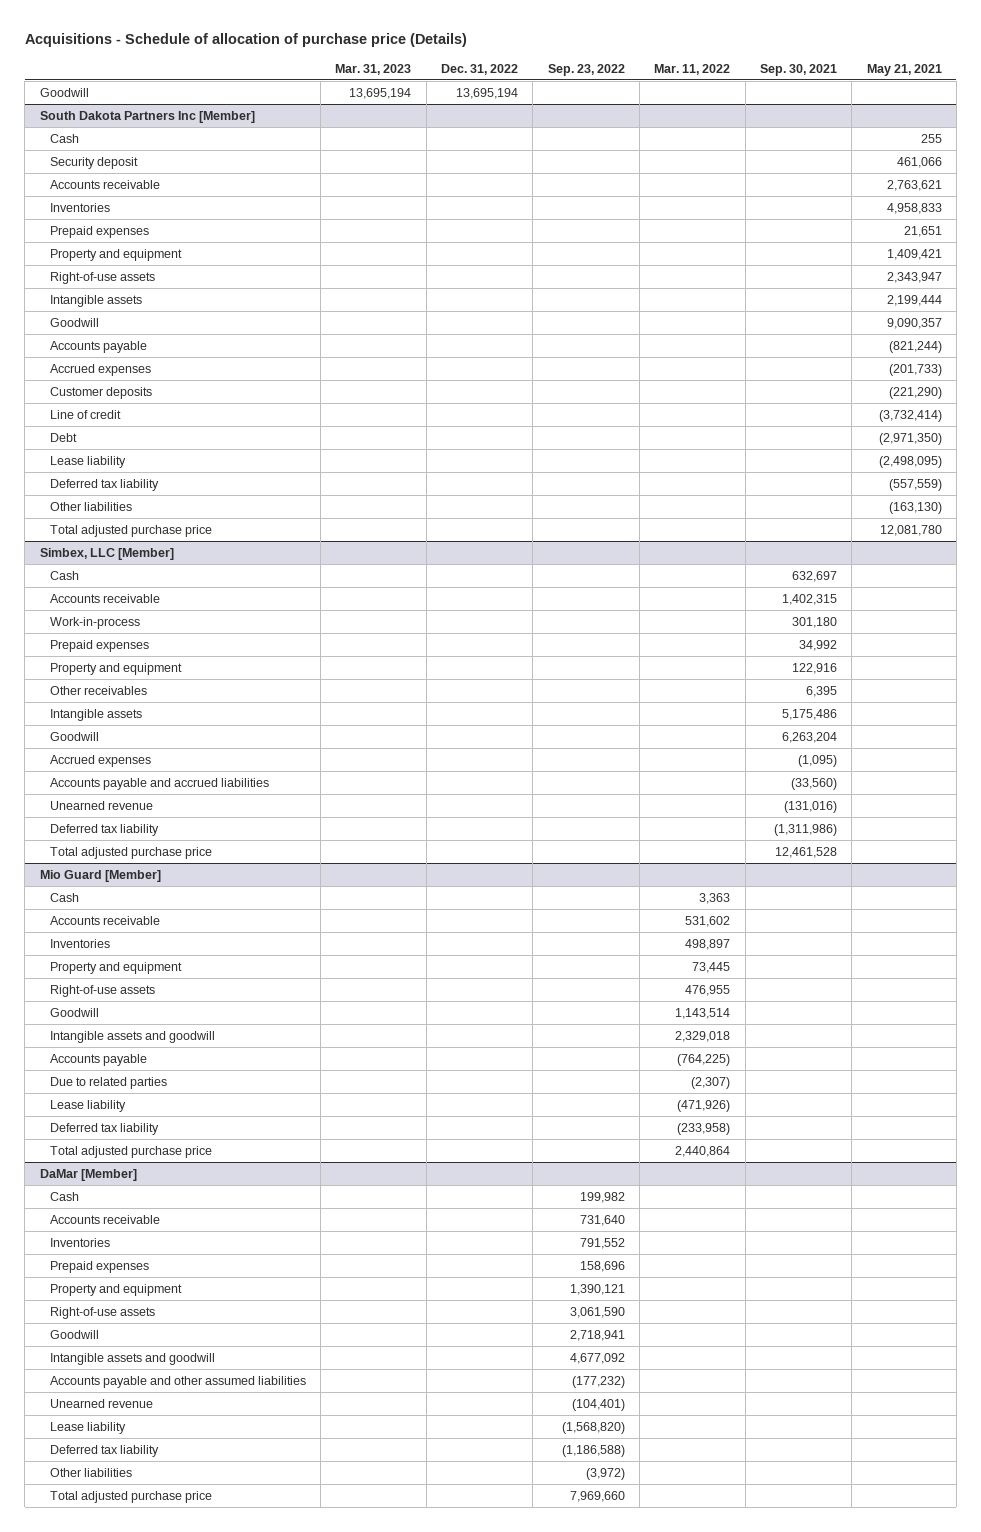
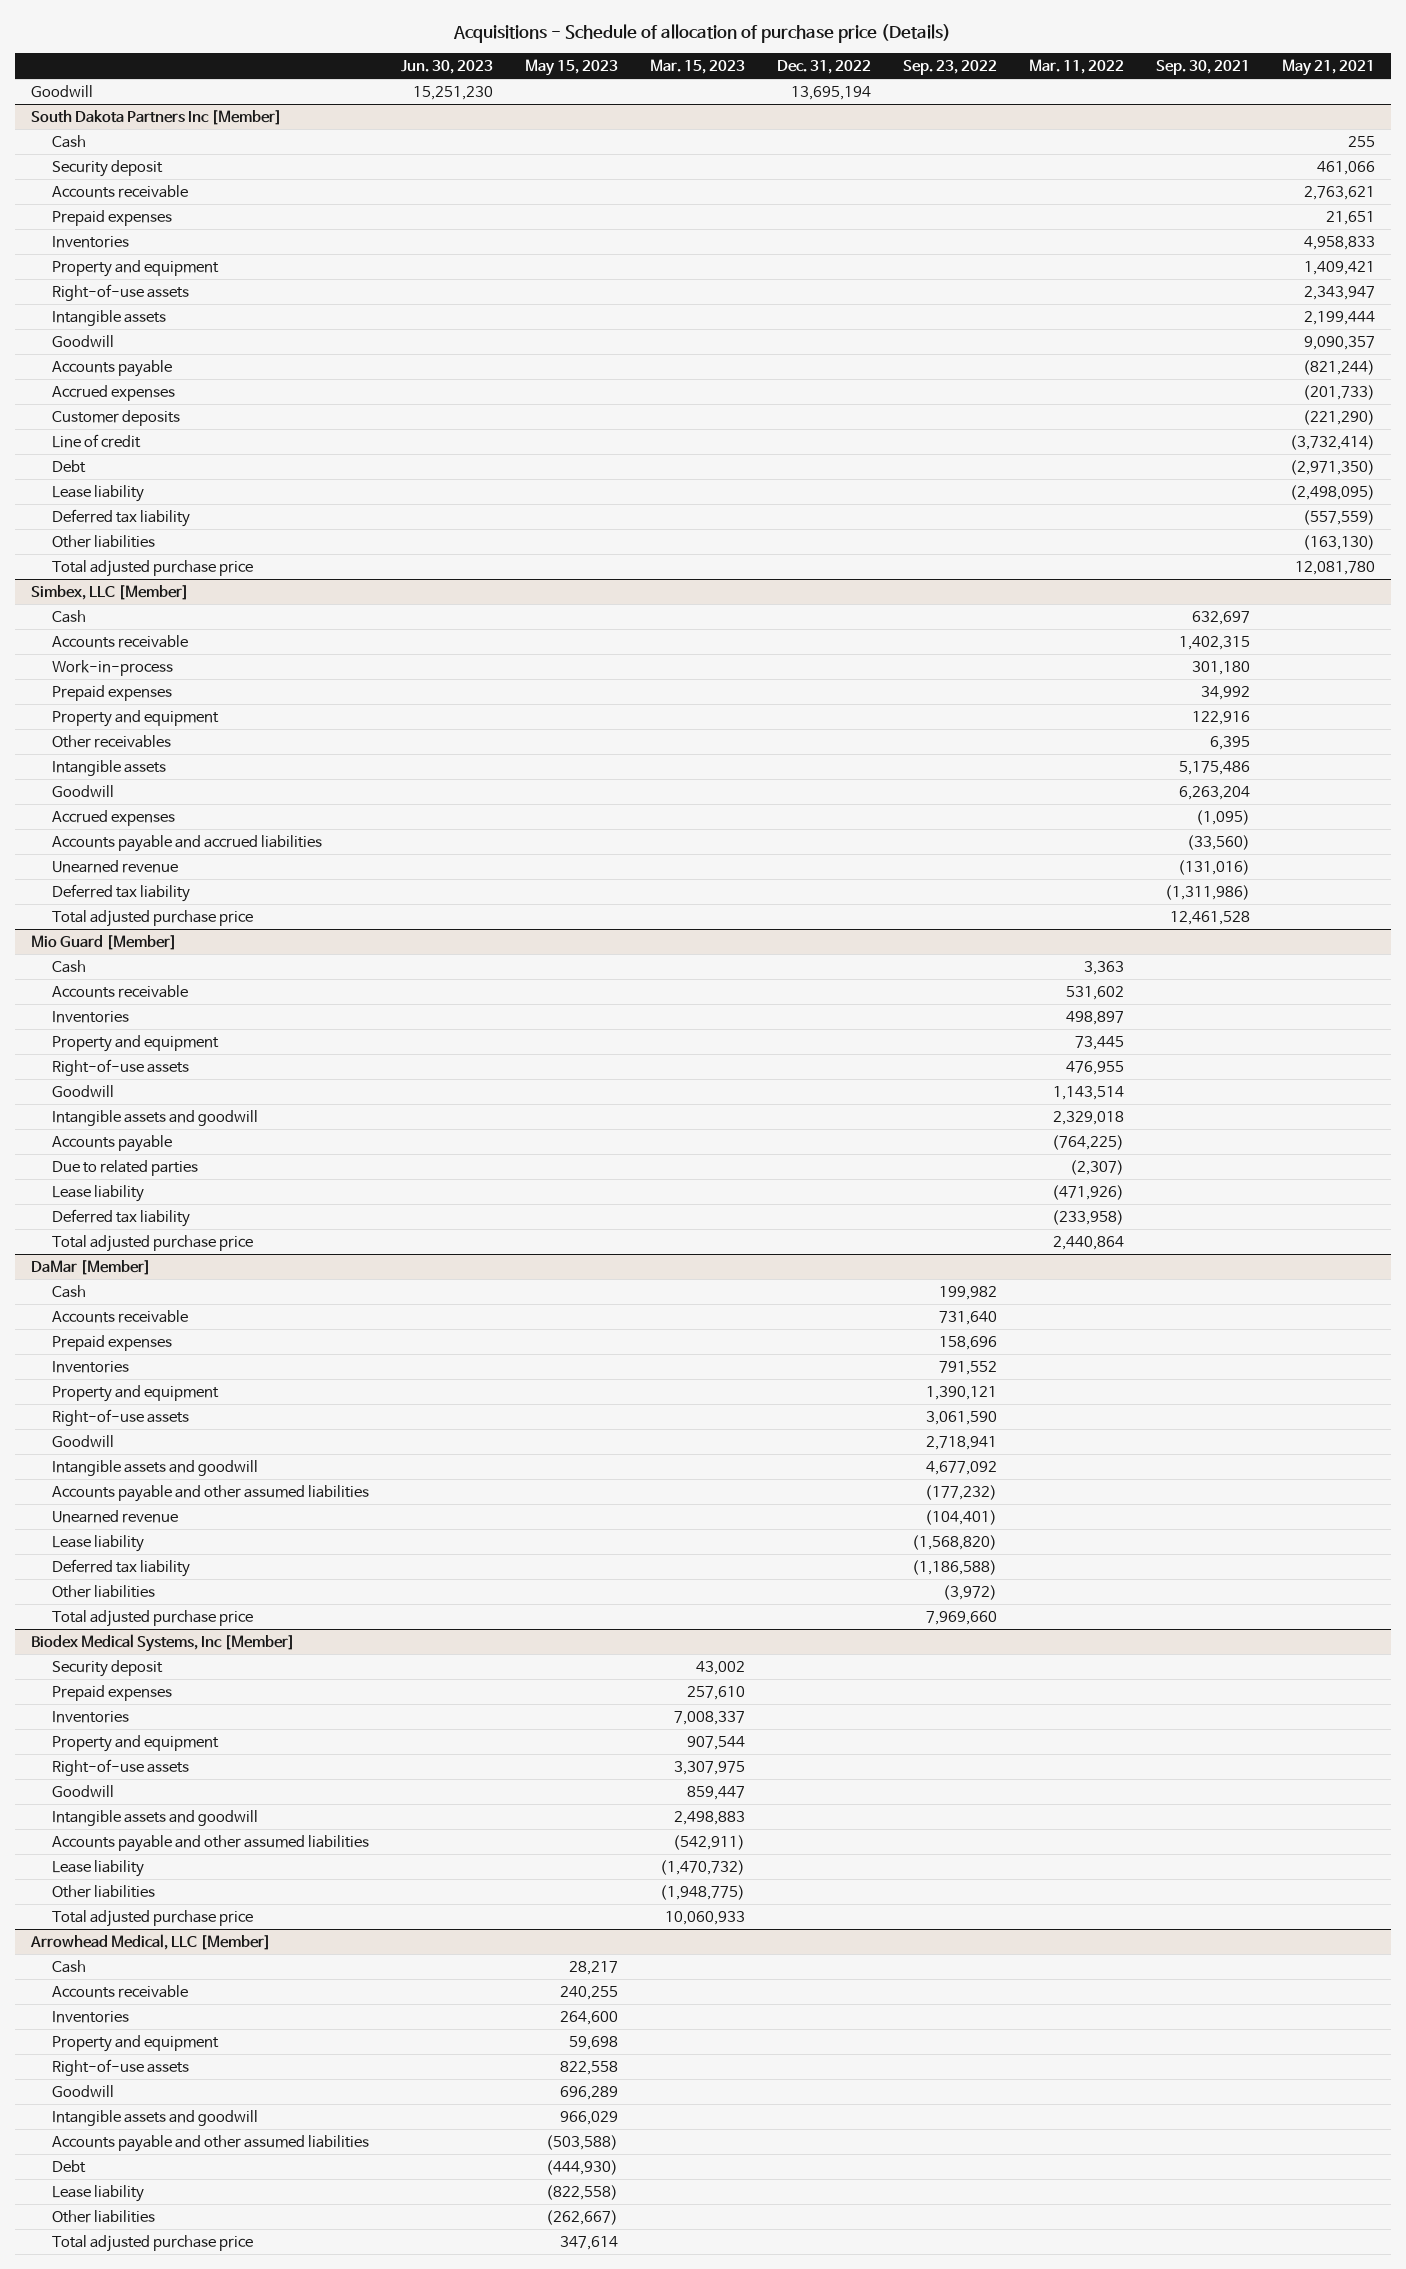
[335,63,412,75] Mar. 31, 2023 -> none
none -> [400,60,493,75] Jun. 30, 2023
none -> [524,59,618,77] May 15, 2023
none -> [649,59,745,75] Mar. 15, 2023
[49,202,110,212] Inventories -> [51,235,129,248] Inventories
[49,1237,110,1247] Inventories -> [51,1360,129,1373] Inventories
none -> [31,1633,296,1652] Biodex Medical Systems, Inc [Member]
none -> [51,1659,163,1677] Security deposit
none -> [51,1684,172,1701] Prepaid expenses
none -> [51,1710,129,1723] Inventories
none -> [51,1734,219,1752] Property and equipment
none -> [51,1758,189,1776] Right-of-use assets
none -> [51,1784,114,1798] Goodwill
none -> [51,1809,258,1826] Intangible assets and goodwill
none -> [51,1834,369,1852] Accounts payable and other assumed liabilities
none -> [51,1859,144,1877] Lease liability
none -> [51,1884,155,1898] Other liabilities
none -> [51,1909,253,1927] Total adjusted purchase price
none -> [30,1933,272,1950] Arrowhead Medical, LLC [Member]
none -> [51,1959,86,1973] Cash
none -> [51,1984,188,1998] Accounts receivable
none -> [51,2010,129,2023] Inventories
none -> [51,2034,219,2052] Property and equipment
none -> [51,2058,189,2076] Right-of-use assets
none -> [51,2084,114,2098] Goodwill
none -> [51,2109,258,2126] Intangible assets and goodwill
none -> [51,2134,369,2152] Accounts payable and other assumed liabilities
none -> [51,2159,86,2173] Debt
none -> [51,2184,144,2202] Lease liability
none -> [51,2209,155,2223] Other liabilities
none -> [51,2234,253,2252] Total adjusted purchase price

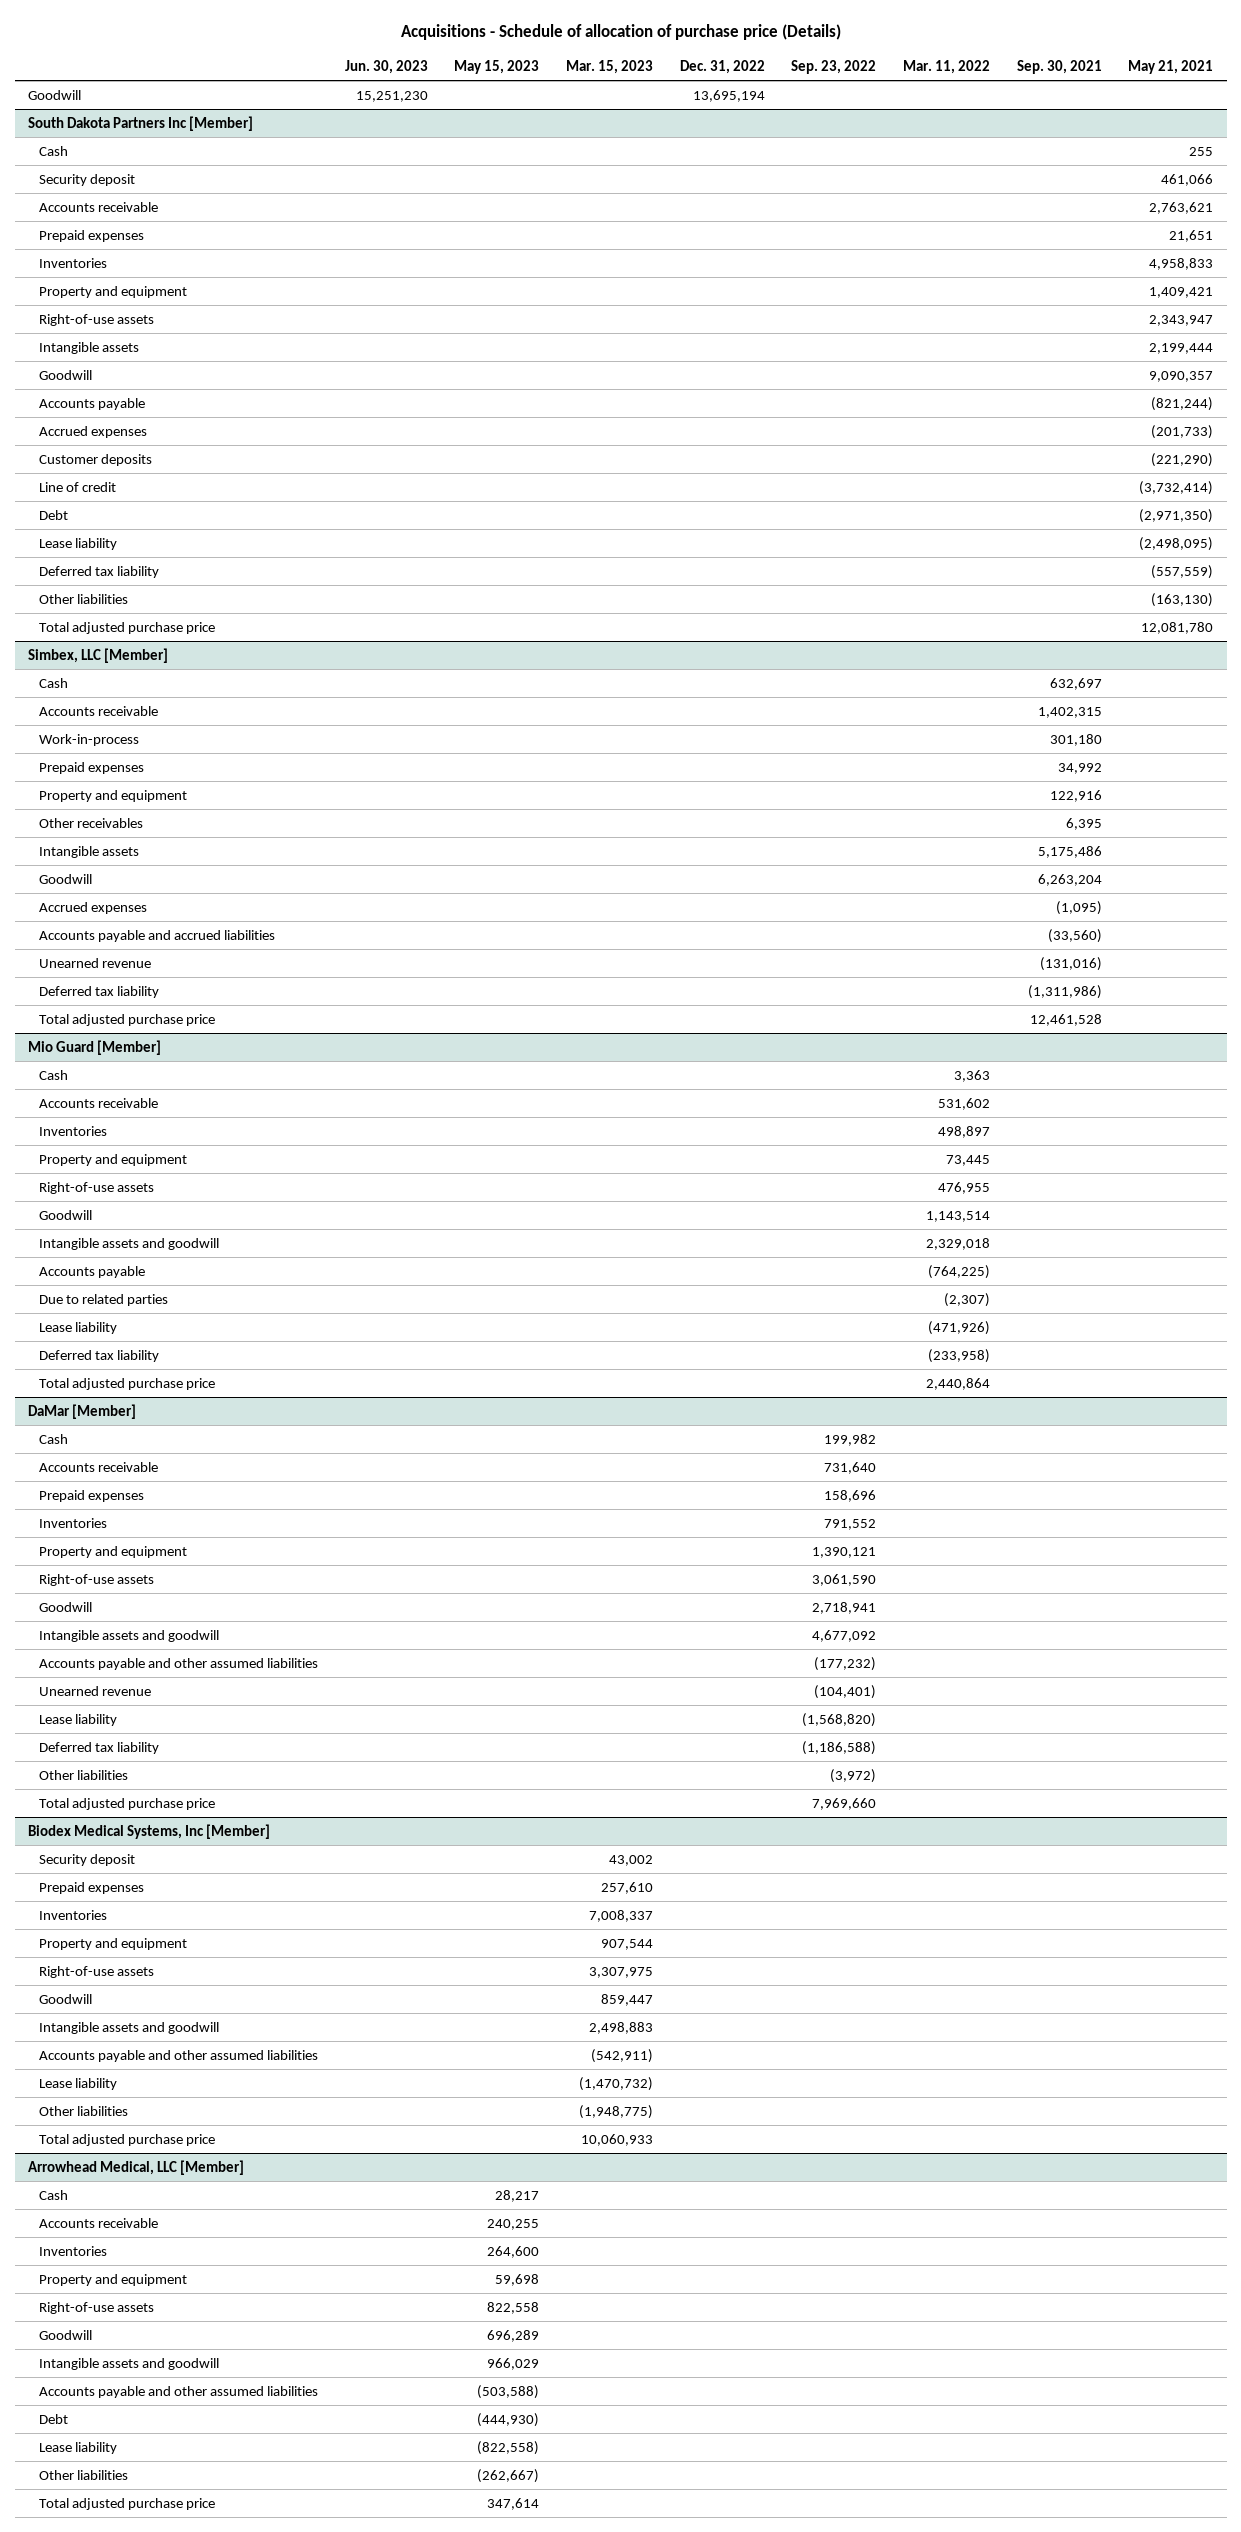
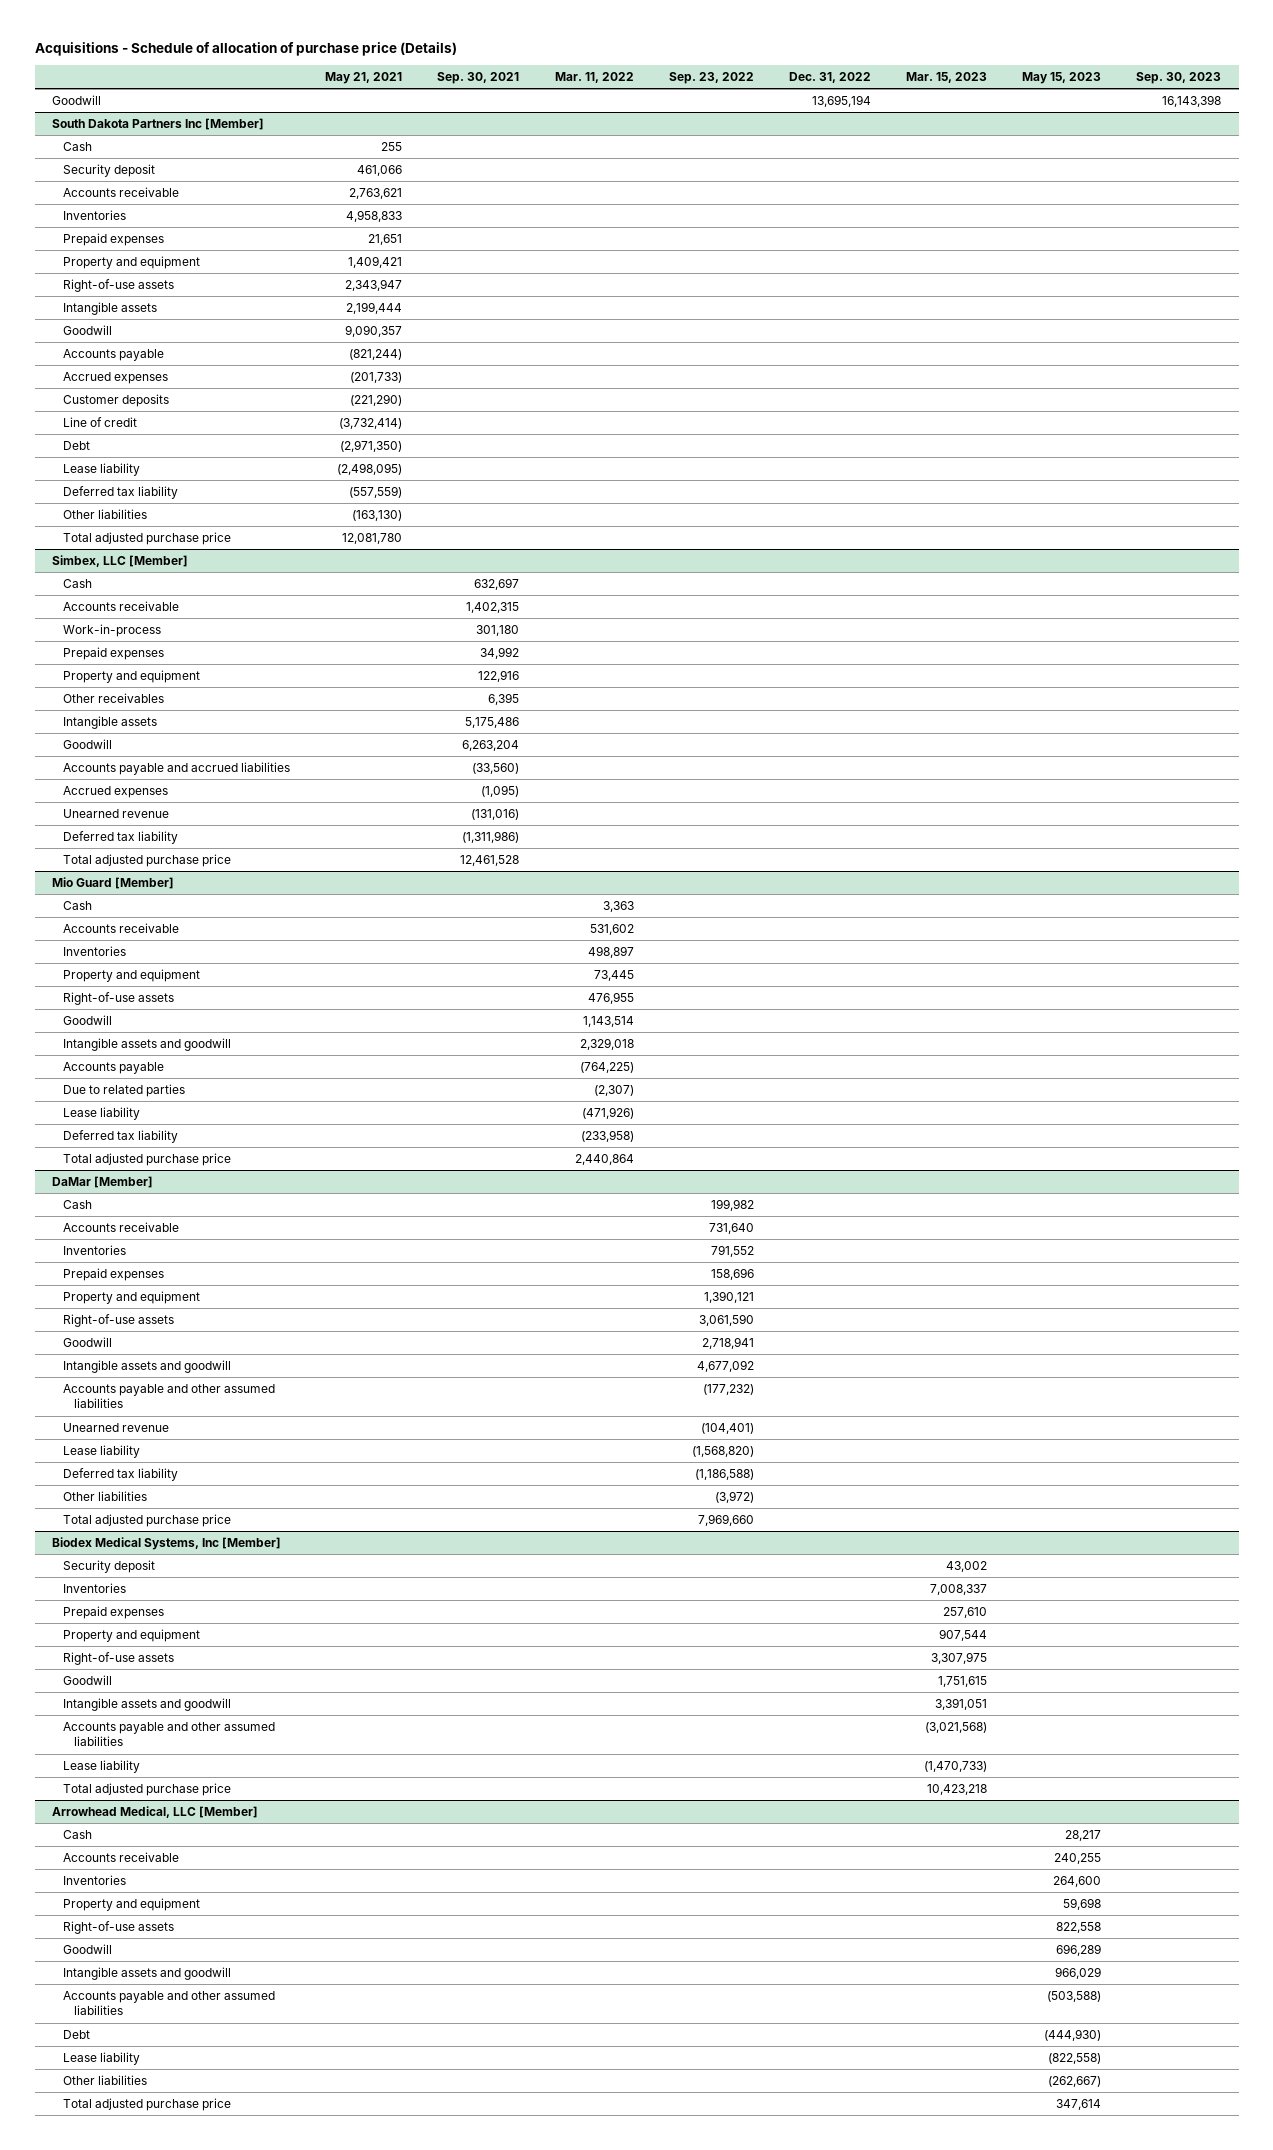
[344,60,428,75] Jun. 30, 2023 -> none
none -> [1136,72,1222,85] Sep. 30, 2023
[38,229,144,242] Prepaid expenses -> [63,233,165,247] Prepaid expenses
[38,901,147,914] Accrued expenses -> [63,786,169,799] Accrued expenses
[38,1489,144,1502] Prepaid expenses -> [63,1268,165,1282] Prepaid expenses
[38,1881,144,1894] Prepaid expenses -> [63,1606,165,1620] Prepaid expenses
[38,2105,128,2116] Other liabilities -> none
[600,1993,653,2006] 859,447 -> [937,1676,987,1688] 1,751,615
[588,2021,653,2034] 2,498,883 -> [934,1698,987,1711] 3,391,051
[590,2048,653,2063] (542,911) -> [924,1722,987,1734] (3,021,568)
[578,2076,653,2091] (1,470,732) -> [923,1761,987,1773] (1,470,733)
[580,2133,653,2146] 10,060,933 -> [926,1784,987,1796] 10,423,218

